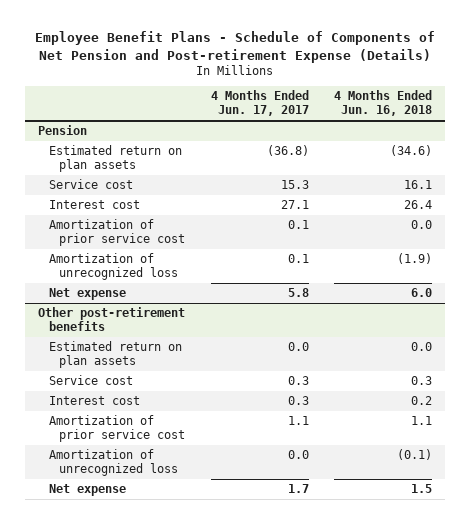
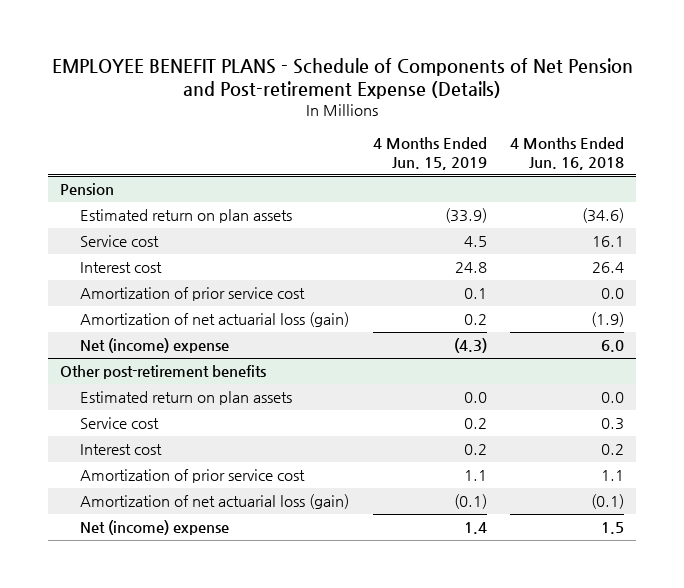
[35,31,436,63] Employee Benefit Plans - Schedule of Components of Net Pension and Post-retirement Expense (Details) -> [52,57,634,99] EMPLOYEE BENEFIT PLANS - Schedule of Components of Net Pension and Post-retirement Expense (Details)
[210,90,309,117] 4 Months Ended Jun. 17, 2017 -> none
none -> [372,137,487,171] 4 Months Ended Jun. 15, 2019
[48,253,179,281] Amortization of unrecognized loss -> [80,312,350,328] Amortization of net actuarial loss (gain)
[48,288,126,301] Net expense -> [80,338,230,354] Net (income) expense
[48,449,179,477] Amortization of unrecognized loss -> [80,494,350,510] Amortization of net actuarial loss (gain)
[48,484,126,497] Net expense -> [80,520,230,536] Net (income) expense

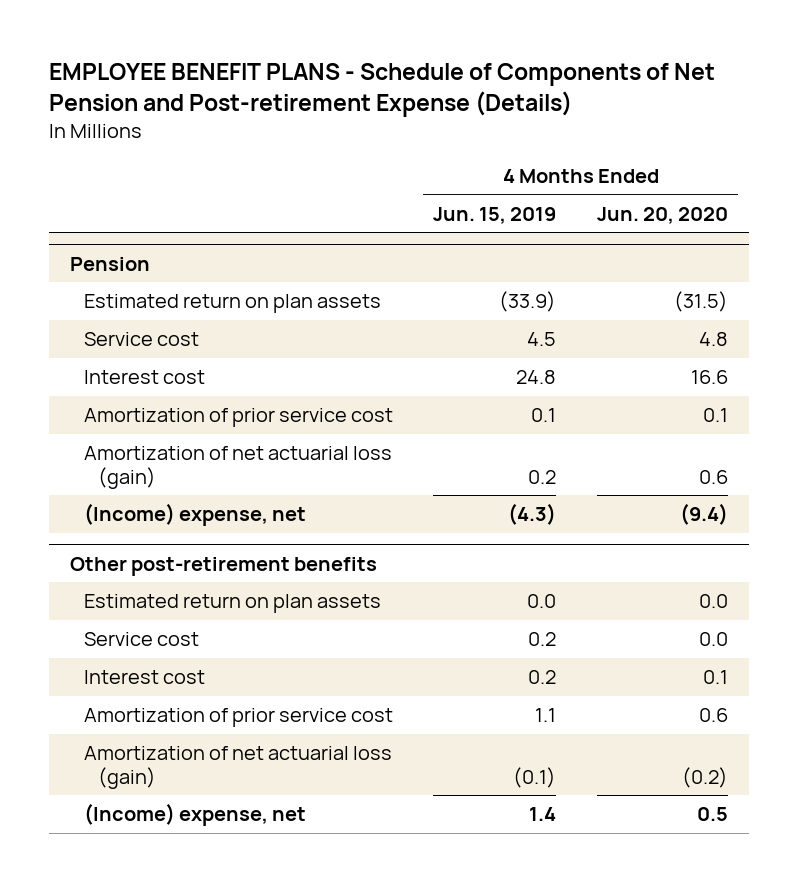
[510,137,625,171] 4 Months Ended Jun. 16, 2018 -> none
none -> [597,206,729,224] Jun. 20, 2020
[80,338,230,354] Net (income) expense -> [83,502,306,526] (Income) expense, net
[80,520,230,536] Net (income) expense -> [83,802,306,826] (Income) expense, net

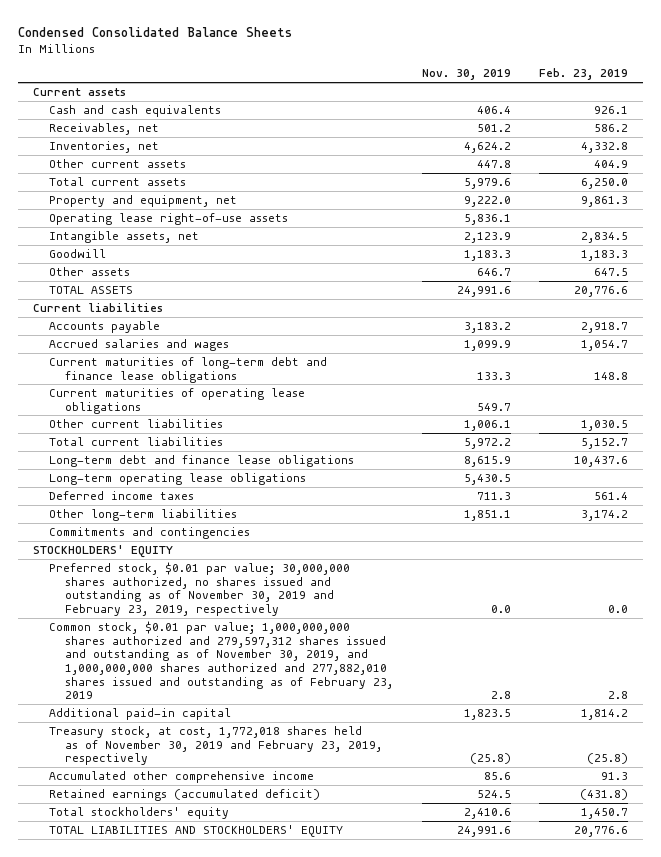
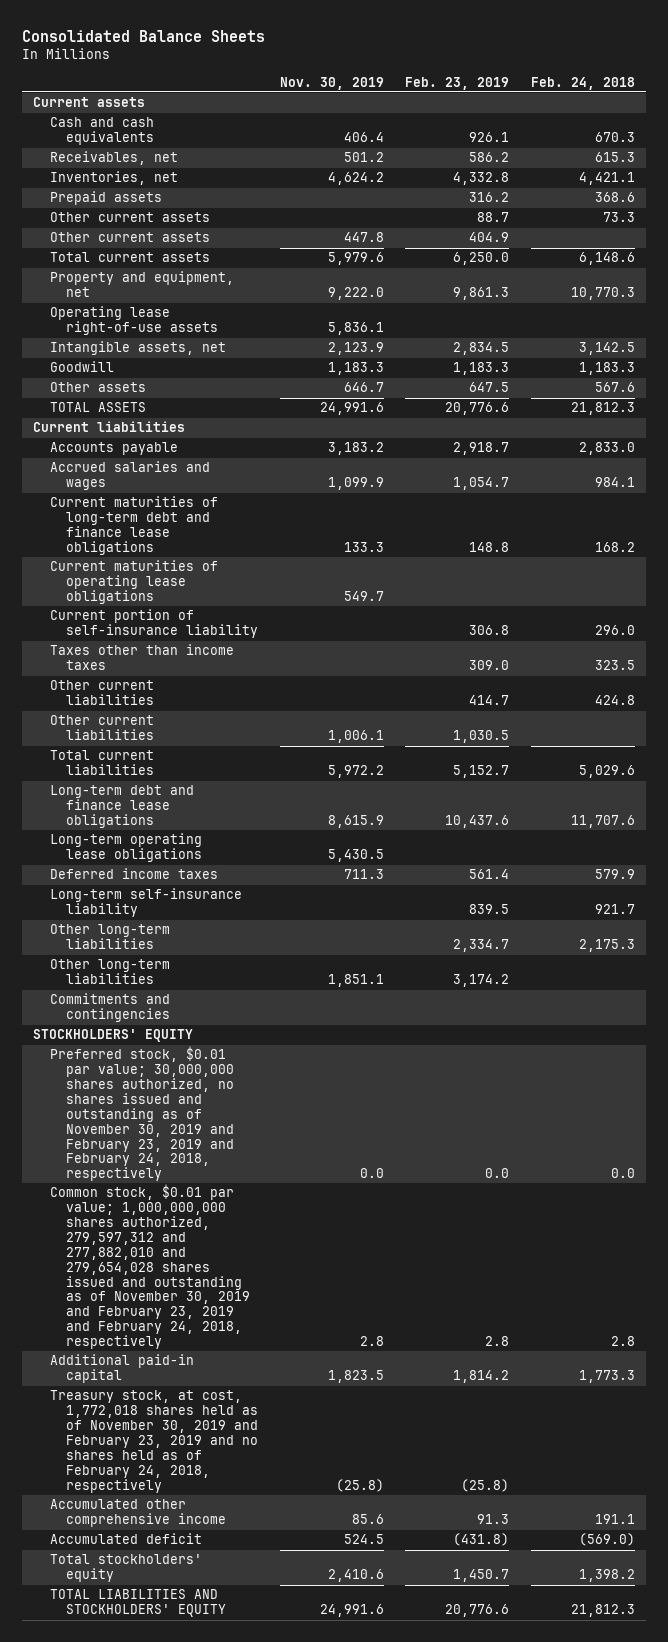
[18,26,293,37] Condensed Consolidated Balance Sheets -> [22,30,266,43] Consolidated Balance Sheets
none -> [531,76,636,90] Feb. 24, 2018
none -> [49,191,162,206] Prepaid assets
none -> [49,212,210,223] Other current assets
none -> [49,609,259,639] Current portion of self-insurance liability
none -> [49,644,234,671] Taxes other than income taxes
none -> [49,680,155,706] Other current liabilities
none -> [49,888,242,918] Long-term self-insurance liability
none -> [49,924,170,950] Other long-term liabilities
[48,561,350,616] Preferred stock, $0.01 par value; 30,000,000 shares authorized, no shares issued and outstanding as of November 30, 2019 and February 23, 2019, respectively -> [49,1046,235,1182] Preferred stock, $0.01 par value; 30,000,000 shares authorized, no shares issued and outstanding as of November 30, 2019 and February 23, 2019 and February 24, 2018, respectively
[48,620,393,700] Common stock, $0.01 par value; 1,000,000,000 shares authorized and 279,597,312 shares issued and outstanding as of November 30, 2019, and 1,000,000,000 shares authorized and 277,882,010 shares issued and outstanding as of February 23, 2019 -> [49,1184,251,1350] Common stock, $0.01 par value; 1,000,000,000 shares authorized, 279,597,312 and 277,882,010 and 279,654,028 shares issued and outstanding as of November 30, 2019 and February 23, 2019 and February 24, 2018, respectively
[48,725,382,766] Treasury stock, at cost, 1,772,018 shares held as of November 30, 2019 and February 23, 2019, respectively -> [49,1390,259,1493] Treasury stock, at cost, 1,772,018 shares held as of November 30, 2019 and February 23, 2019 and no shares held as of February 24, 2018, respectively
[48,788,320,801] Retained earnings (accumulated deficit) -> [49,1533,202,1545] Accumulated deficit

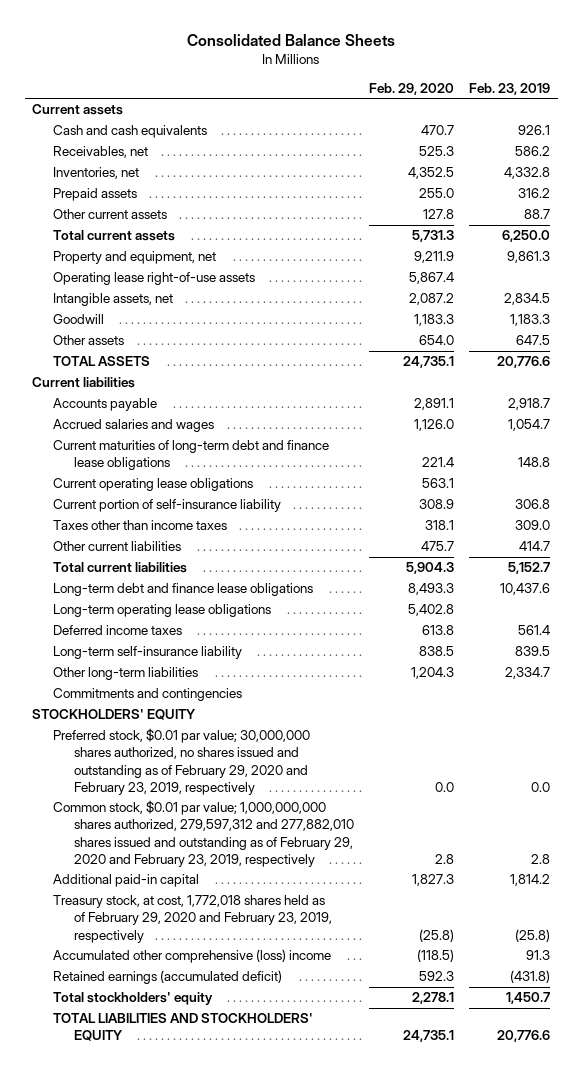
[279,76,384,90] Nov. 30, 2019 -> none
[531,76,636,90] Feb. 24, 2018 -> none
none -> [369,82,455,95] Feb. 29, 2020
[49,232,210,243] Other current assets -> none
[49,560,218,605] Current maturities of operating lease obligations -> [53,478,254,492] Current operating lease obligations
[49,715,155,741] Other current liabilities -> none
[49,959,170,985] Other long-term liabilities -> none
[49,1046,235,1182] Preferred stock, $0.01 par value; 30,000,000 shares authorized, no shares issued and outstanding as of November 30, 2019 and February 23, 2019 and February 24, 2018, respectively -> [53,728,311,795] Preferred stock, $0.01 par value; 30,000,000 shares authorized, no shares issued and outstanding as of February 29, 2020 and February 23, 2019, respectively
[49,1184,251,1350] Common stock, $0.01 par value; 1,000,000,000 shares authorized, 279,597,312 and 277,882,010 and 279,654,028 shares issued and outstanding as of November 30, 2019 and February 23, 2019 and February 24, 2018, respectively -> [53,800,354,867] Common stock, $0.01 par value; 1,000,000,000 shares authorized, 279,597,312 and 277,882,010 shares issued and outstanding as of February 29, 2020 and February 23, 2019, respectively
[49,1390,259,1493] Treasury stock, at cost, 1,772,018 shares held as of November 30, 2019 and February 23, 2019 and no shares held as of February 24, 2018, respectively -> [53,895,332,943] Treasury stock, at cost, 1,772,018 shares held as of February 29, 2020 and February 23, 2019, respectively
[49,1499,227,1528] Accumulated other comprehensive income -> [53,949,332,964] Accumulated other comprehensive (loss) income
[49,1533,202,1545] Accumulated deficit -> [53,970,283,985] Retained earnings (accumulated deficit)

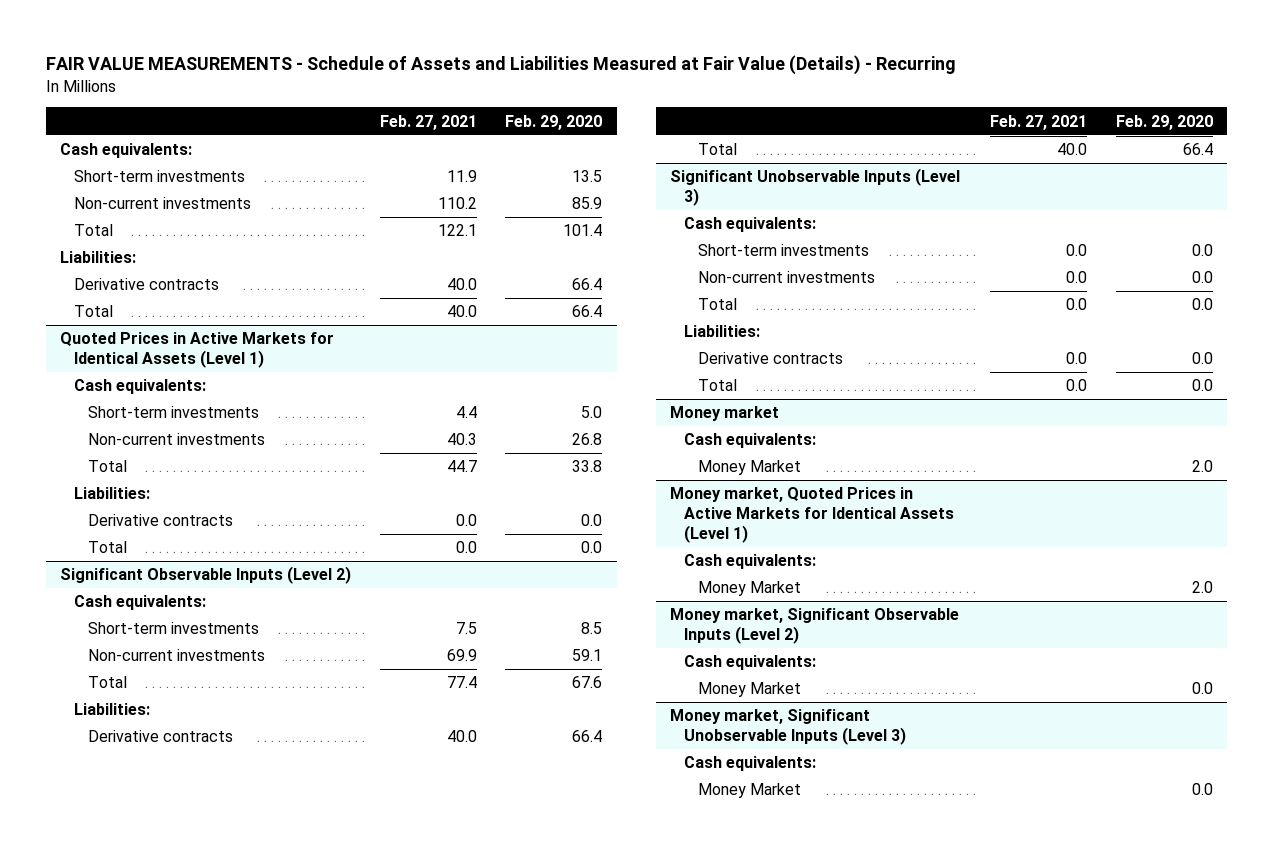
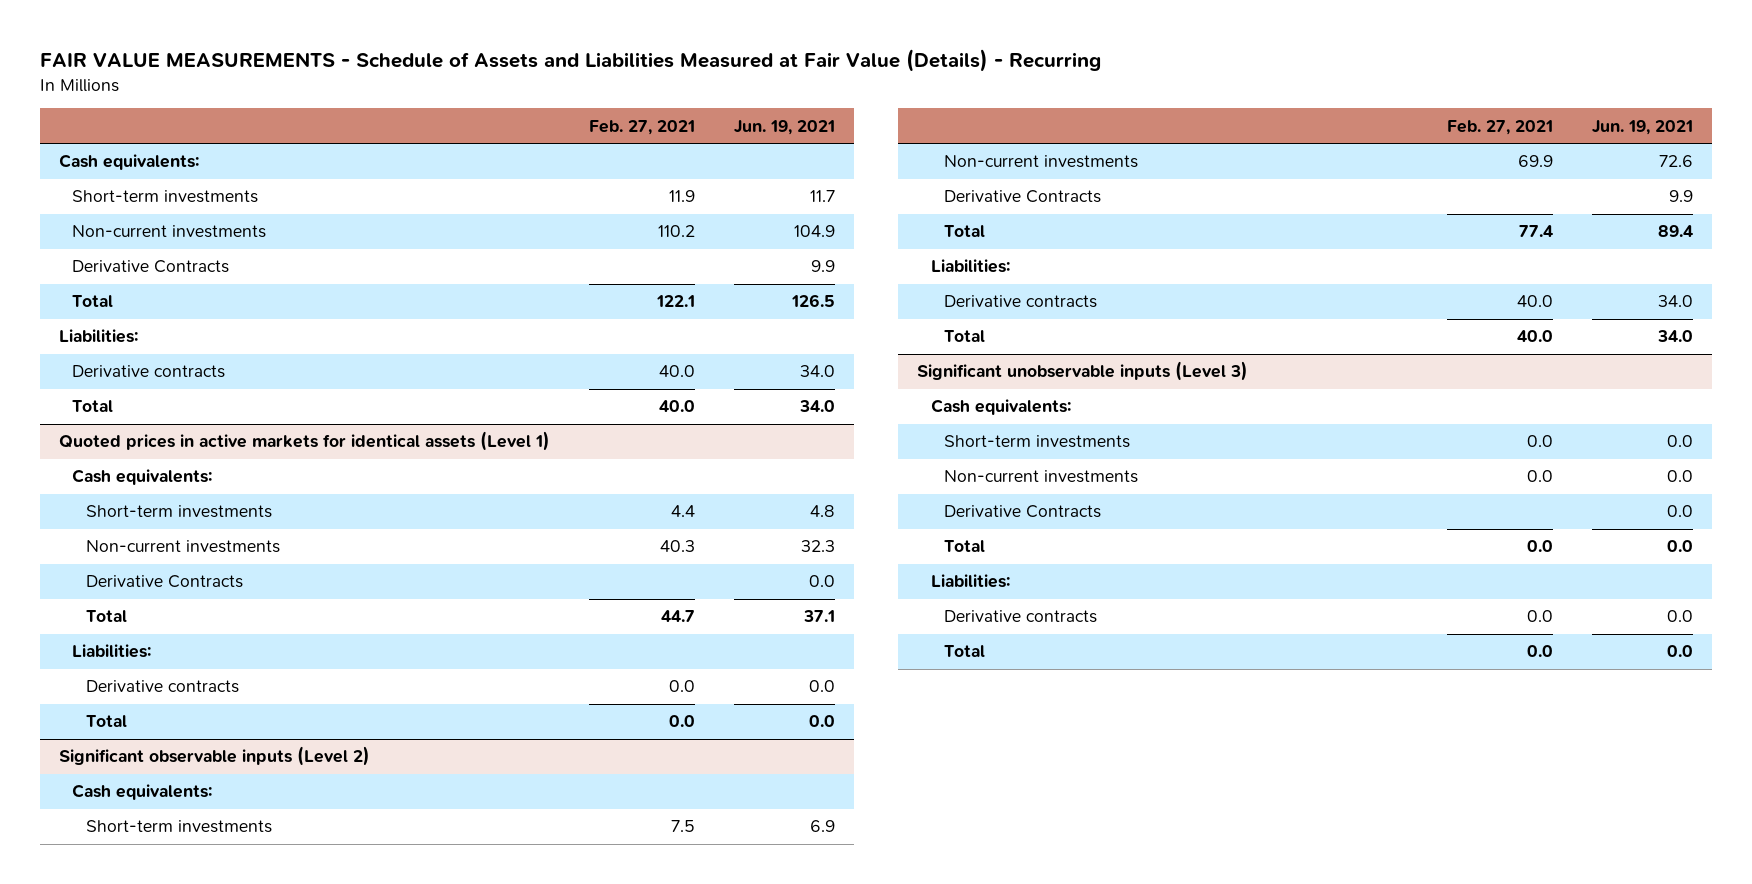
[505,114,603,130] Feb. 29, 2020 -> none
none -> [733,119,835,135] Jun. 19, 2021
none -> [72,260,230,274] Derivative Contracts
[60,332,335,368] Quoted Prices in Active Markets for Identical Assets (Level 1) -> [59,431,551,452] Quoted prices in active markets for identical assets (Level 1)
none -> [85,575,243,589] Derivative Contracts
[60,566,352,585] Significant Observable Inputs (Level 2) -> [59,746,371,767] Significant observable inputs (Level 2)
none -> [944,190,1102,204] Derivative Contracts
[670,168,961,206] Significant Unobservable Inputs (Level 3) -> [917,361,1249,382] Significant unobservable inputs (Level 3)
none -> [944,505,1102,519] Derivative Contracts
[670,406,780,422] Money market -> none
[684,433,817,449] Cash equivalents: -> none
[697,460,801,476] Money Market -> none
[670,487,955,543] Money market, Quoted Prices in Active Markets for Identical Assets (Level 1) -> none
[684,554,817,570] Cash equivalents: -> none
[697,581,801,597] Money Market -> none
[670,608,960,644] Money market, Significant Observable Inputs (Level 2) -> none
[684,655,817,671] Cash equivalents: -> none
[697,682,801,698] Money Market -> none
[670,709,907,745] Money market, Significant Unobservable Inputs (Level 3) -> none
[684,756,817,772] Cash equivalents: -> none
[697,783,801,799] Money Market -> none

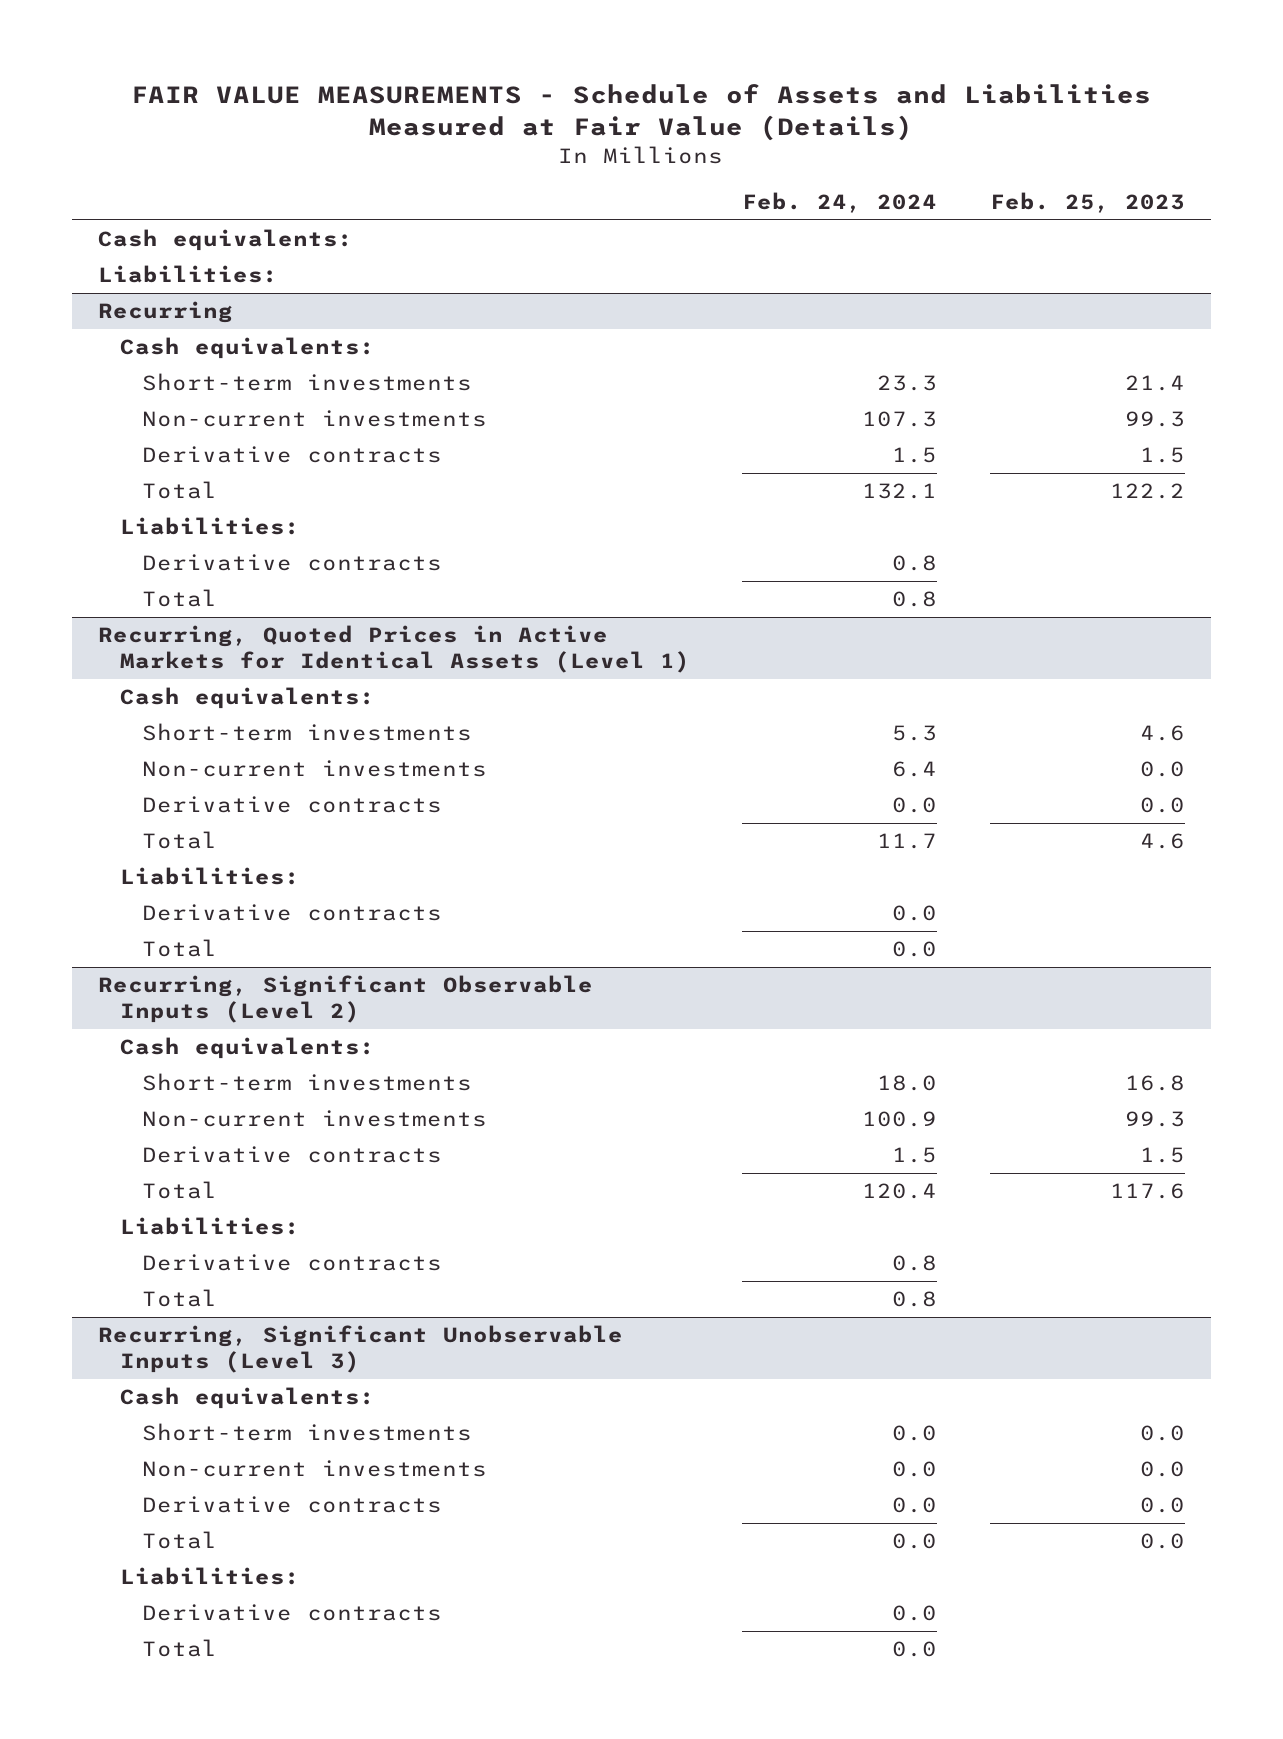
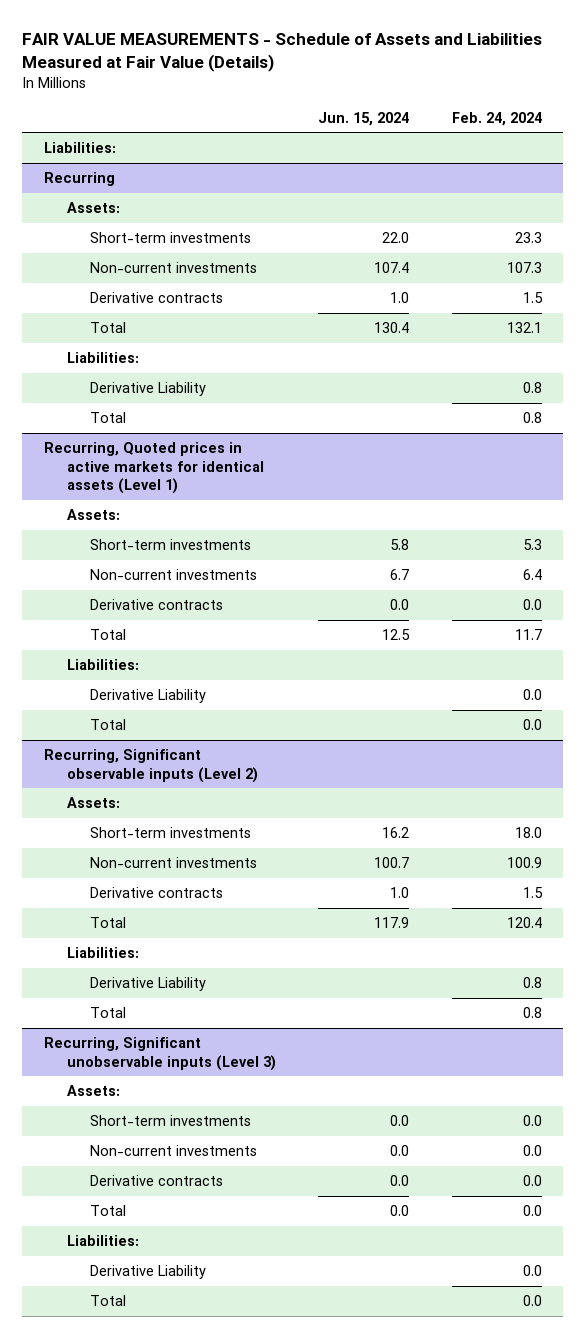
[989,191,1185,213] Feb. 25, 2023 -> none
none -> [318,111,410,126] Jun. 15, 2024
[97,229,353,252] Cash equivalents: -> none
[119,337,375,360] Cash equivalents: -> none
none -> [66,201,120,213] Assets:
[142,554,443,572] Derivative contracts -> [89,381,206,396] Derivative Liability
[119,687,375,710] Cash equivalents: -> none
[97,625,690,673] Recurring, Quoted Prices in Active Markets for Identical Assets (Level 1) -> [43,441,264,495] Recurring, Quoted prices in active markets for identical assets (Level 1)
none -> [66,508,120,520] Assets:
[142,904,443,922] Derivative contracts -> [89,688,206,703] Derivative Liability
[119,1037,375,1060] Cash equivalents: -> none
[97,975,593,1023] Recurring, Significant Observable Inputs (Level 2) -> [43,748,258,783] Recurring, Significant observable inputs (Level 2)
none -> [66,796,120,808] Assets:
[142,1254,443,1272] Derivative contracts -> [89,976,206,991] Derivative Liability
[119,1387,375,1410] Cash equivalents: -> none
[97,1325,623,1373] Recurring, Significant Unobservable Inputs (Level 3) -> [43,1036,276,1071] Recurring, Significant unobservable inputs (Level 3)
none -> [66,1084,120,1096] Assets:
[142,1604,443,1622] Derivative contracts -> [89,1264,206,1279] Derivative Liability

